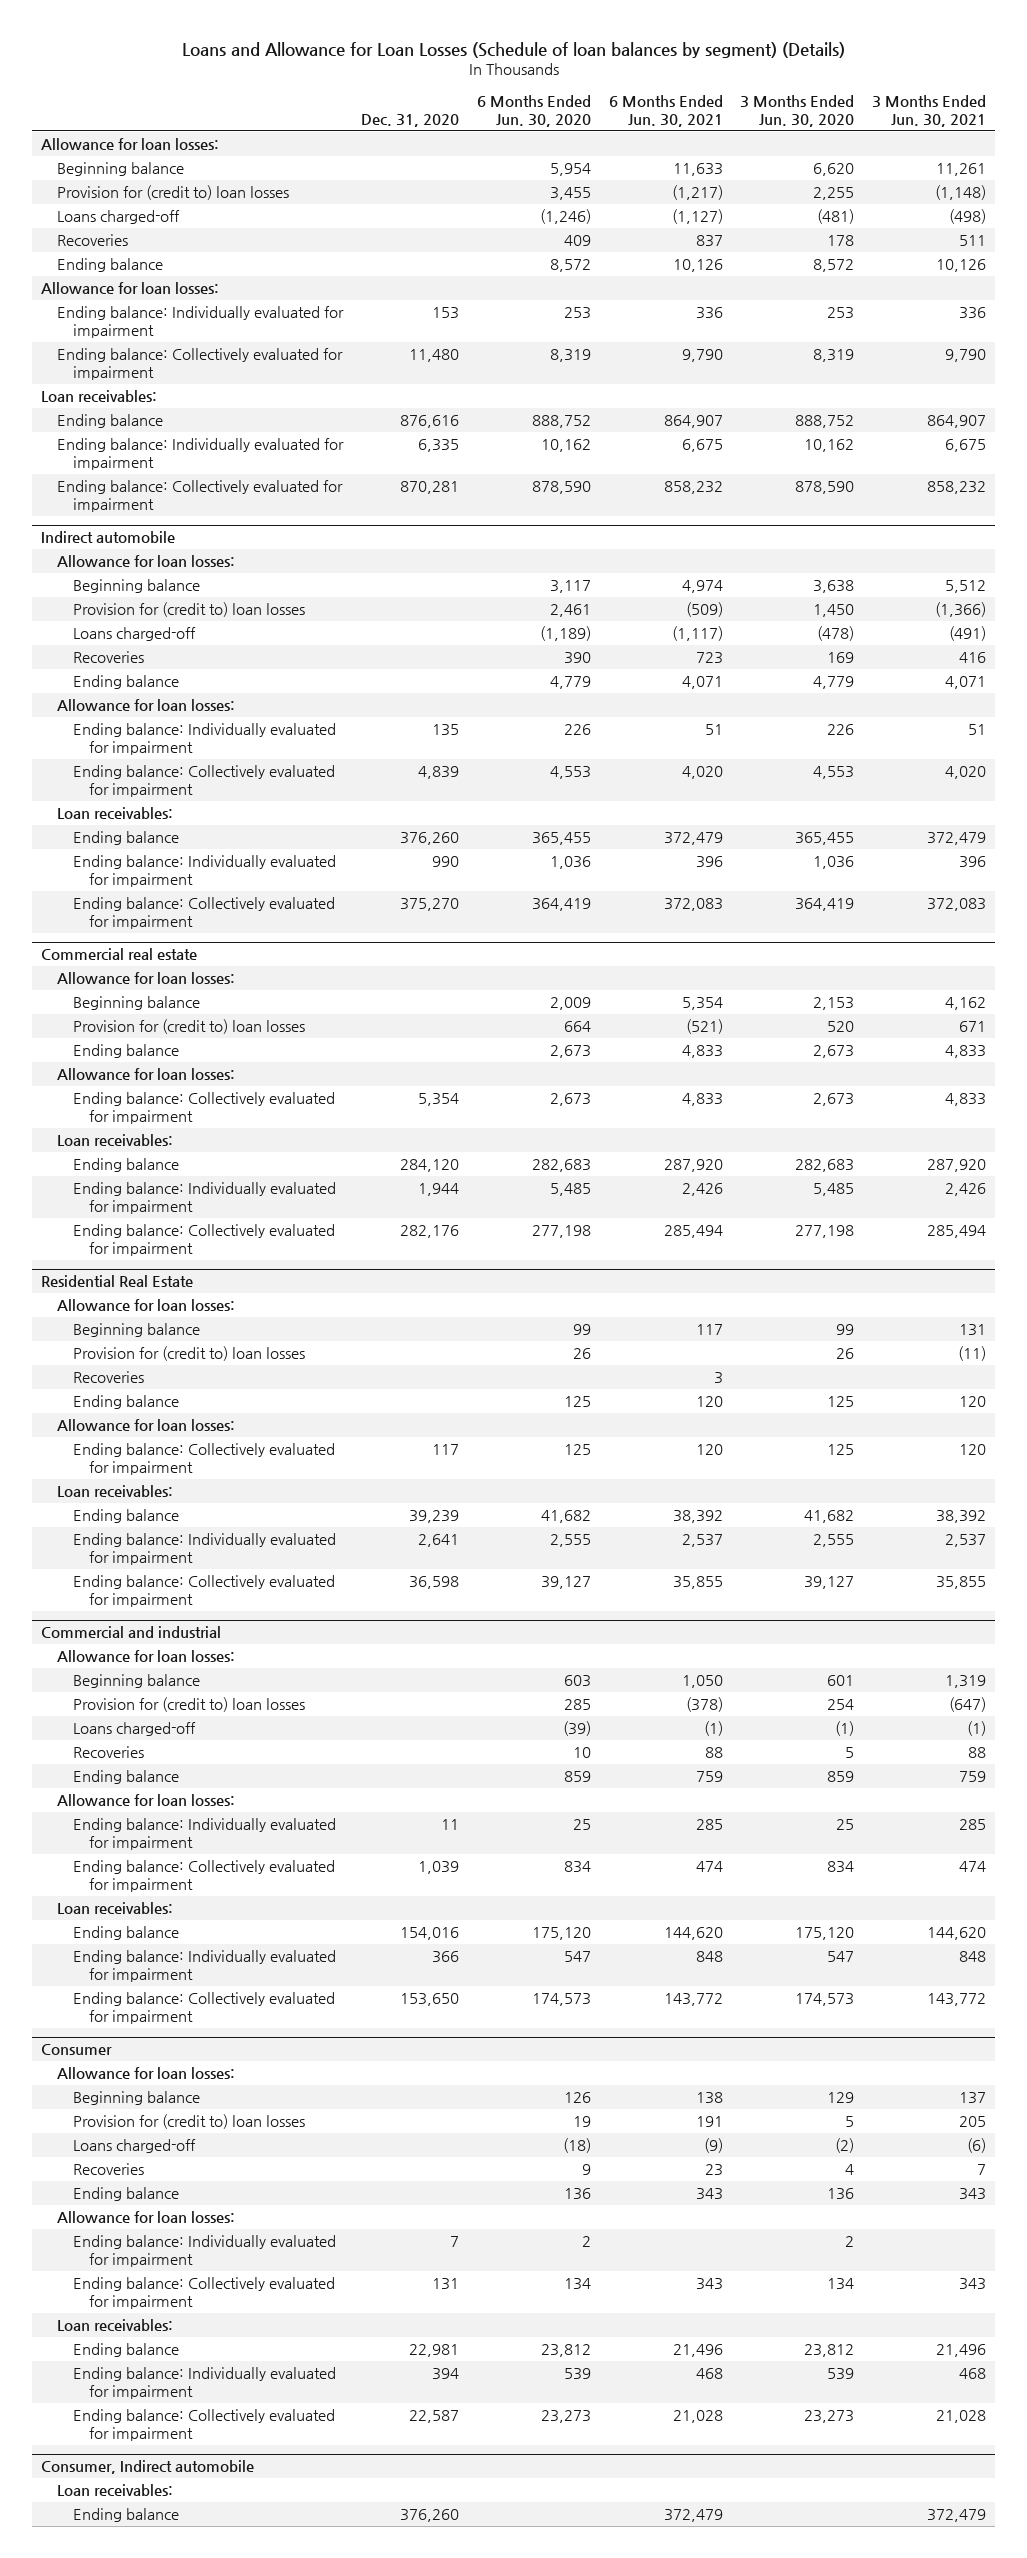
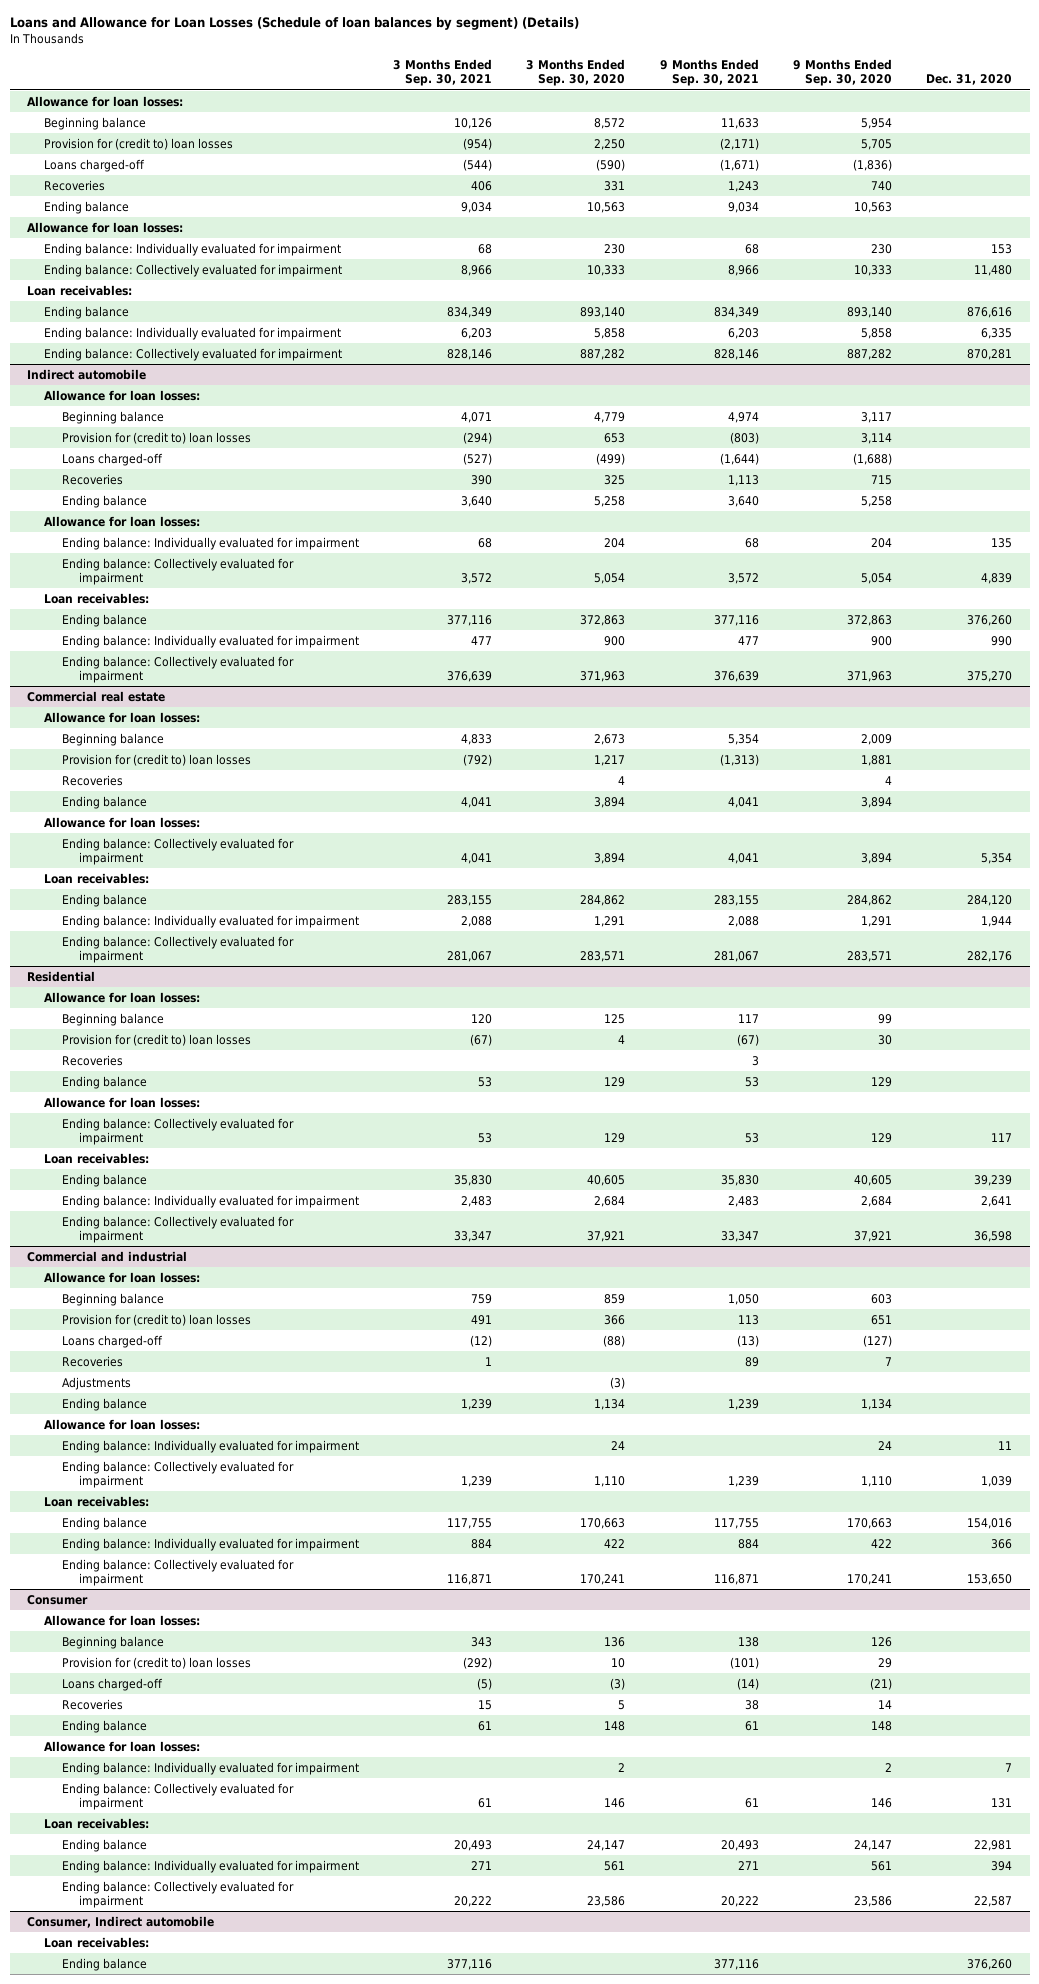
[476,94,591,127] 6 Months Ended Jun. 30, 2020 -> none
[608,94,723,127] 6 Months Ended Jun. 30, 2021 -> none
[740,94,855,127] 3 Months Ended Jun. 30, 2020 -> none
[872,94,987,127] 3 Months Ended Jun. 30, 2021 -> none
none -> [392,59,492,87] 3 Months Ended Sep. 30, 2021
none -> [526,59,626,87] 3 Months Ended Sep. 30, 2020
none -> [659,59,759,87] 9 Months Ended Sep. 30, 2021
none -> [793,59,893,87] 9 Months Ended Sep. 30, 2020
none -> [61,774,123,786] Recoveries
[41,1275,194,1288] Residential Real Estate -> [26,970,95,982] Residential
none -> [61,1376,131,1390] Adjustments

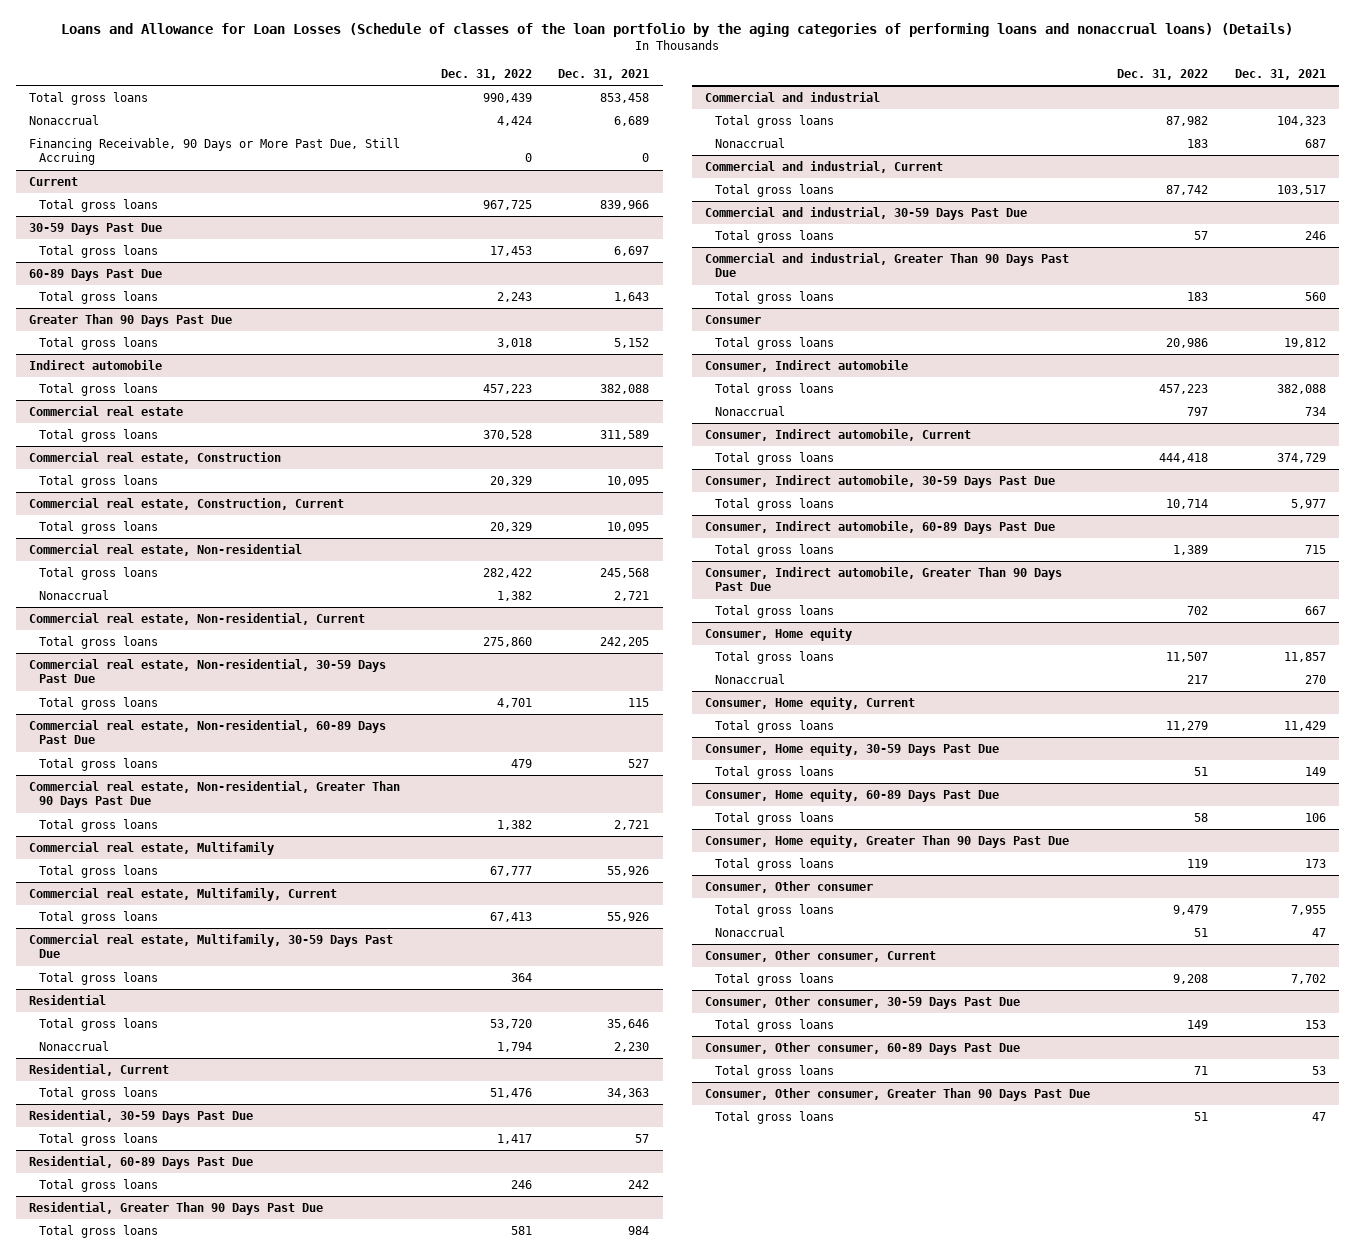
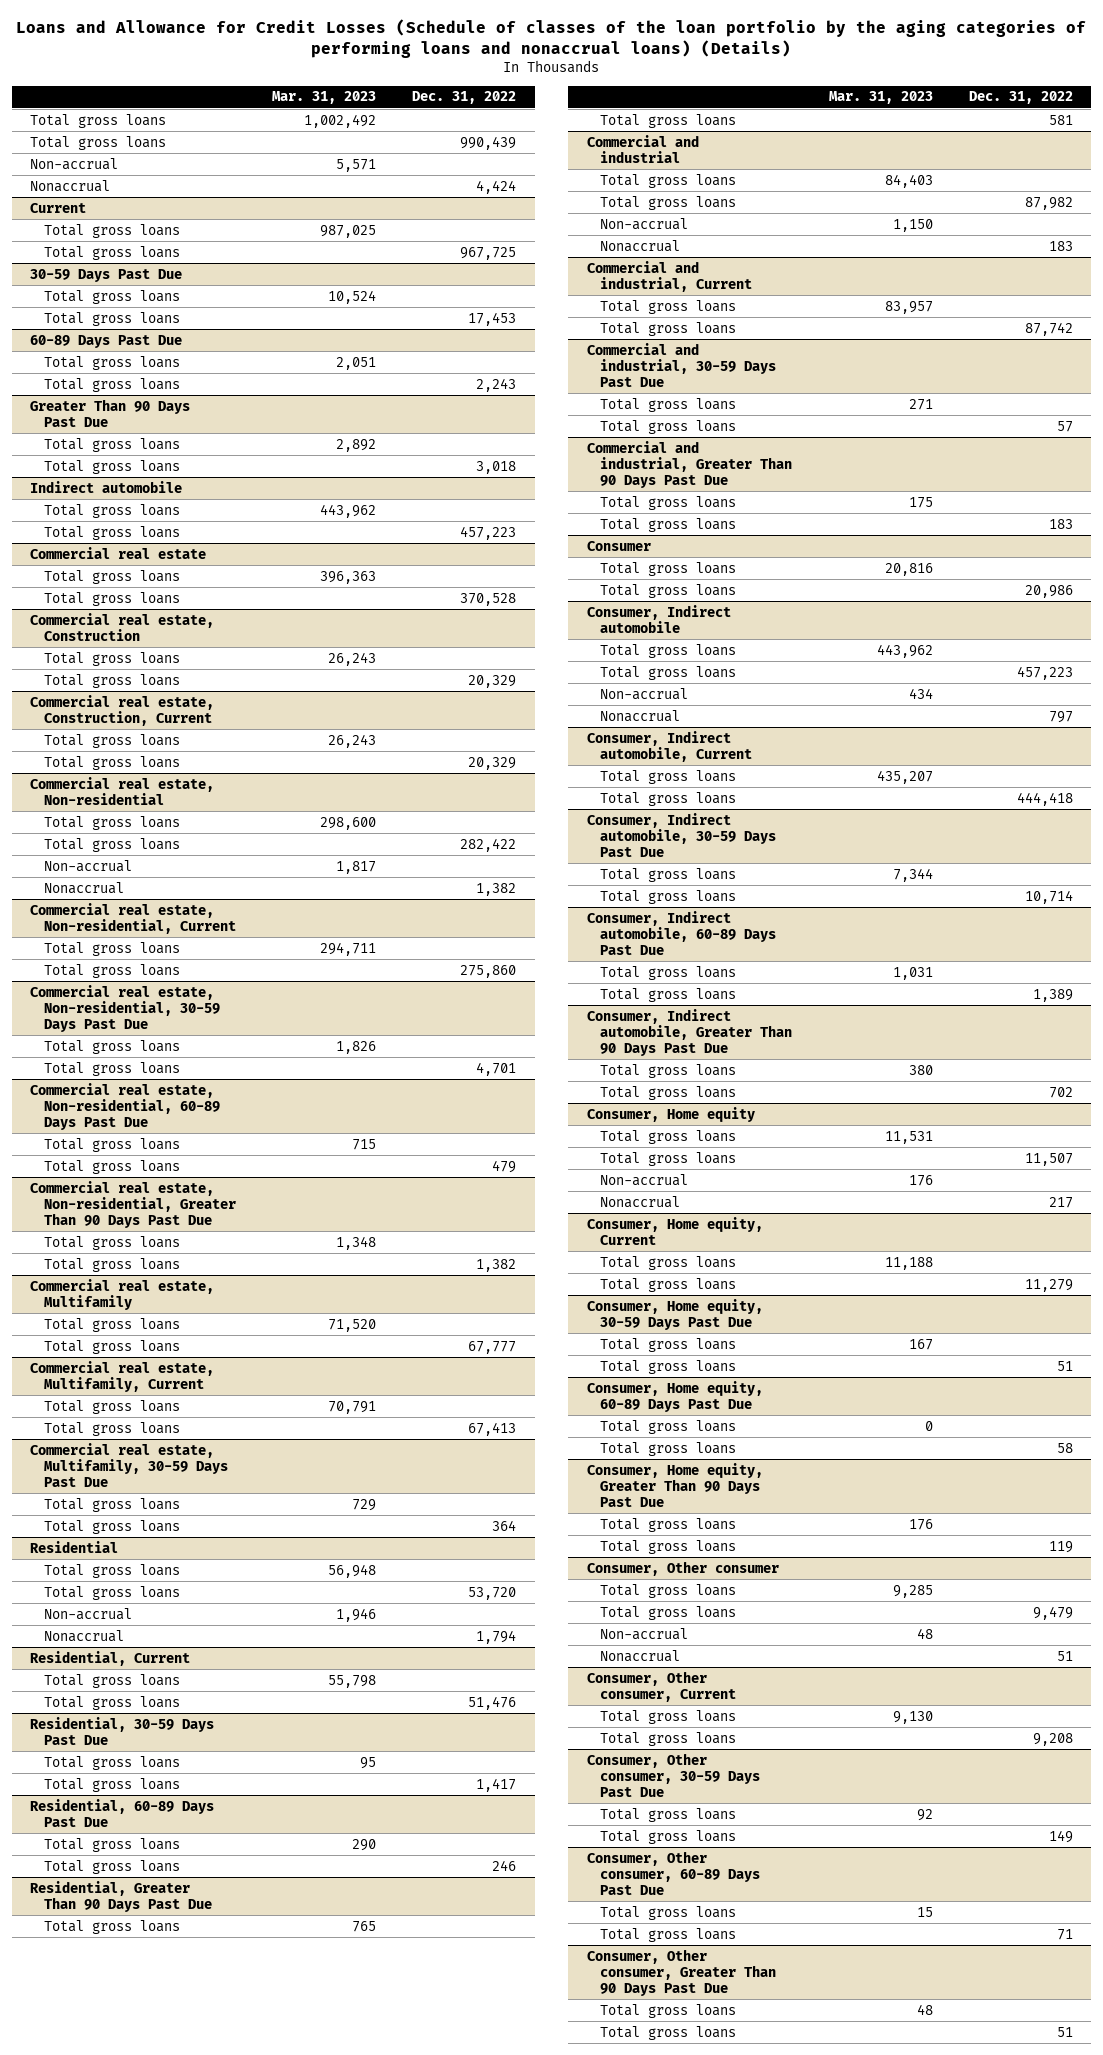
[61,23,1294,38] Loans and Allowance for Loan Losses (Schedule of classes of the loan portfolio by the aging categories of performing loans and nonaccrual loans) (Details) -> [16,18,1087,59] Loans and Allowance for Credit Losses (Schedule of classes of the loan portfolio by the aging categories of performing loans and nonaccrual loans) (Details)
[558,68,650,80] Dec. 31, 2021 -> none
none -> [272,91,377,105] Mar. 31, 2023
none -> [30,113,167,128] Total gross loans
none -> [30,157,119,170] Non-accrual
[29,138,401,166] Financing Receivable, 90 Days or More Past Due, Still Accruing -> none
none -> [43,223,180,238] Total gross loans
none -> [43,289,180,304] Total gross loans
none -> [43,355,180,370] Total gross loans
none -> [43,437,180,452] Total gross loans
none -> [43,503,180,518] Total gross loans
none -> [43,569,180,584] Total gross loans
none -> [43,651,180,666] Total gross loans
none -> [43,733,180,748] Total gross loans
none -> [43,815,180,830] Total gross loans
none -> [43,859,132,872] Non-accrual
none -> [43,941,180,956] Total gross loans
none -> [43,1039,180,1054] Total gross loans
none -> [43,1137,180,1152] Total gross loans
none -> [43,1235,180,1250] Total gross loans
none -> [43,1317,180,1332] Total gross loans
none -> [43,1399,180,1414] Total gross loans
none -> [43,1497,180,1512] Total gross loans
none -> [43,1563,180,1578] Total gross loans
none -> [43,1607,132,1620] Non-accrual
none -> [43,1673,180,1688] Total gross loans
none -> [43,1755,180,1770] Total gross loans
none -> [43,1837,180,1852] Total gross loans
none -> [43,1919,180,1934] Total gross loans
none -> [600,173,737,188] Total gross loans
none -> [600,217,689,230] Non-accrual
none -> [600,299,737,314] Total gross loans
none -> [600,397,737,412] Total gross loans
none -> [600,495,737,510] Total gross loans
none -> [600,561,737,576] Total gross loans
none -> [600,643,737,658] Total gross loans
none -> [600,687,689,700] Non-accrual
none -> [600,769,737,784] Total gross loans
none -> [600,867,737,882] Total gross loans
none -> [600,965,737,980] Total gross loans
none -> [600,1063,737,1078] Total gross loans
none -> [600,1129,737,1144] Total gross loans
none -> [600,1173,689,1186] Non-accrual
none -> [600,1255,737,1270] Total gross loans
none -> [600,1337,737,1352] Total gross loans
none -> [600,1419,737,1434] Total gross loans
none -> [600,1517,737,1532] Total gross loans
none -> [600,1583,737,1598] Total gross loans
none -> [600,1627,689,1640] Non-accrual
none -> [600,1709,737,1724] Total gross loans
none -> [600,1807,737,1822] Total gross loans
none -> [600,1905,737,1920] Total gross loans
none -> [600,2003,737,2018] Total gross loans

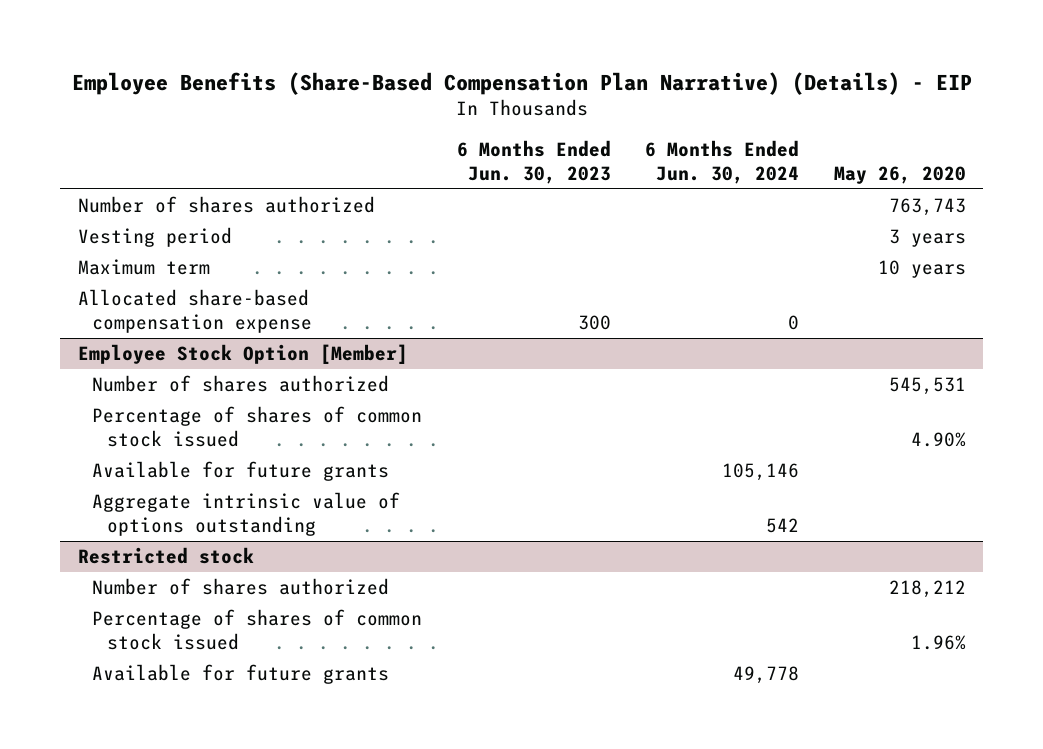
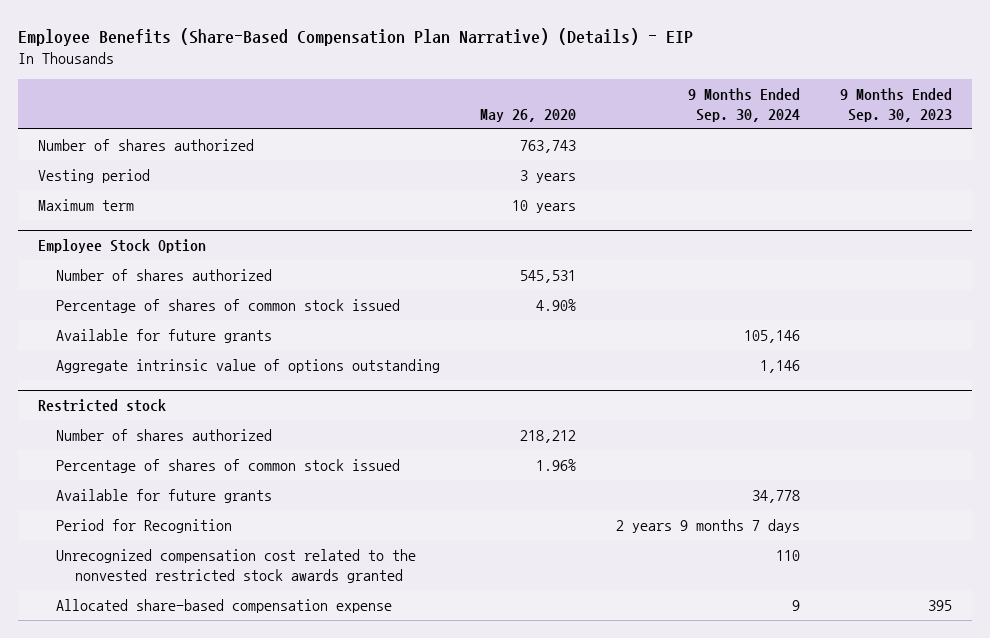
[456,140,611,184] 6 Months Ended Jun. 30, 2023 -> none
[645,140,800,184] 6 Months Ended Jun. 30, 2024 -> none
none -> [688,87,801,122] 9 Months Ended Sep. 30, 2024
none -> [839,87,952,122] 9 Months Ended Sep. 30, 2023
[77,289,313,333] Allocated share-based compensation expense -> none
[77,344,408,365] Employee Stock Option [Member] -> [38,239,207,254] Employee Stock Option
none -> [56,519,233,534] Period for Recognition
none -> [56,549,417,584] Unrecognized compensation cost related to the nonvested restricted stock awards granted
none -> [56,599,393,614] Allocated share-based compensation expense

